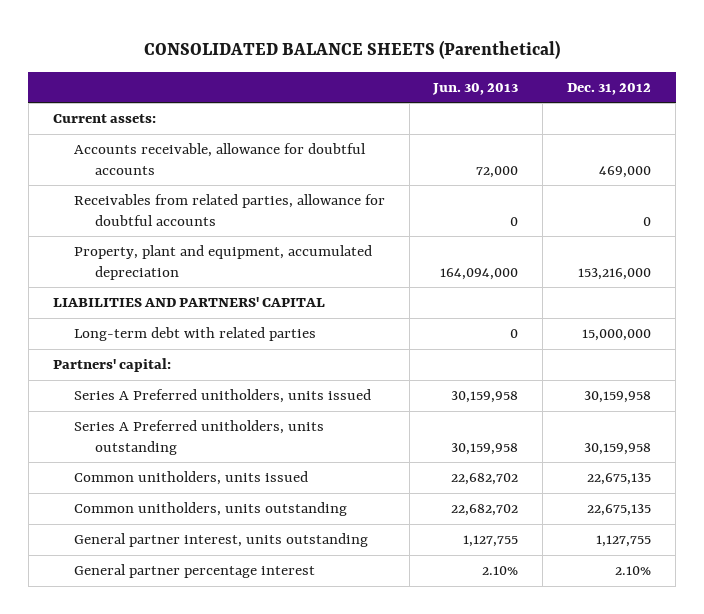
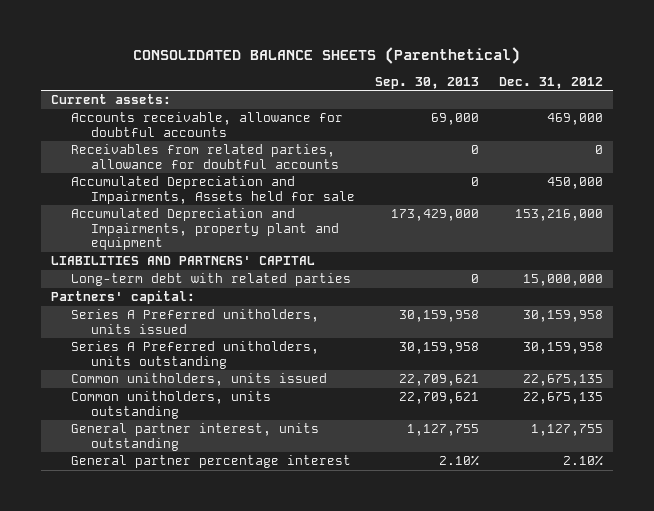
[432,82,519,95] Jun. 30, 2013 -> none
none -> [374,76,479,89] Sep. 30, 2013
none -> [70,176,355,204] Accumulated Depreciation and Impairments, Assets held for sale
[73,245,372,280] Property, plant and equipment, accumulated depreciation -> [70,208,339,251] Accumulated Depreciation and Impairments, property plant and equipment

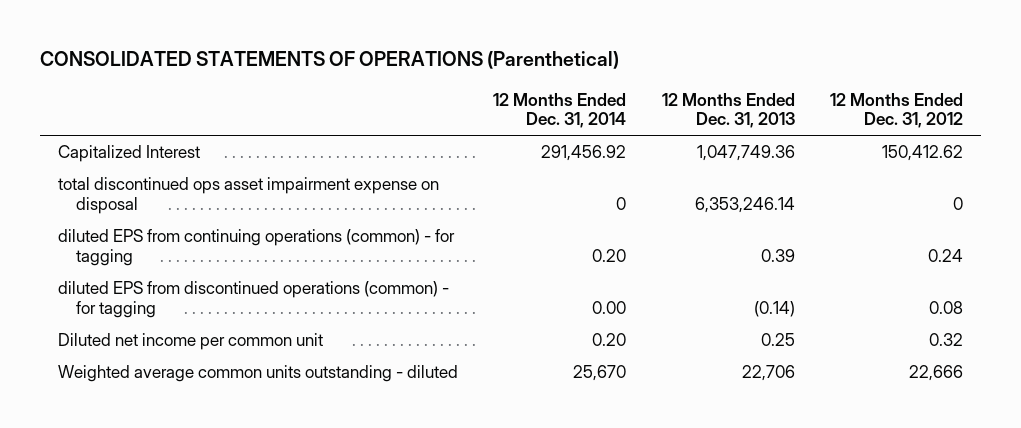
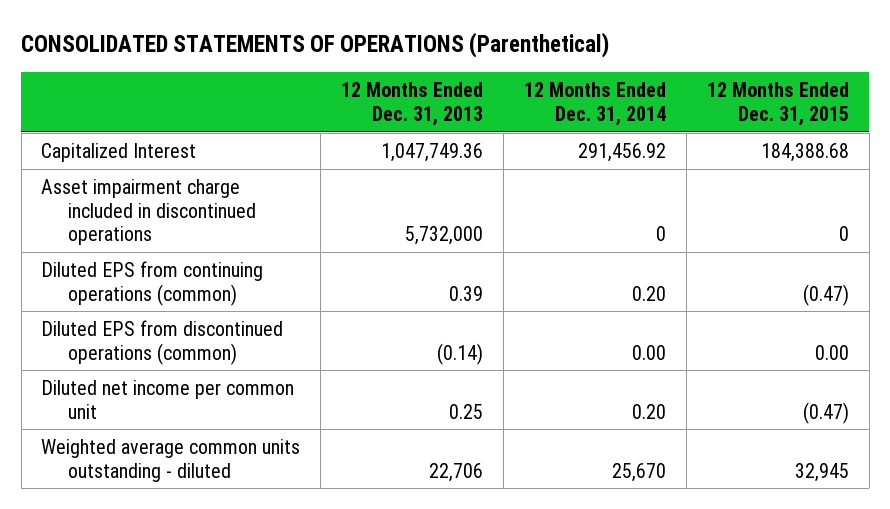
[830,92,964,129] 12 Months Ended Dec. 31, 2012 -> none
none -> [706,82,849,126] 12 Months Ended Dec. 31, 2015
[57,177,439,215] total discontinued ops asset impairment expense on disposal -> [41,178,256,246] Asset impairment charge included in discontinued operations
[694,197,795,214] 6,353,246.14 -> [405,226,484,246] 5,732,000
[57,229,455,267] diluted EPS from continuing operations (common) - for tagging -> [41,260,264,306] Diluted EPS from continuing operations (common)
[57,281,449,319] diluted EPS from discontinued operations (common) - for tagging -> [41,319,284,365] Diluted EPS from discontinued operations (common)

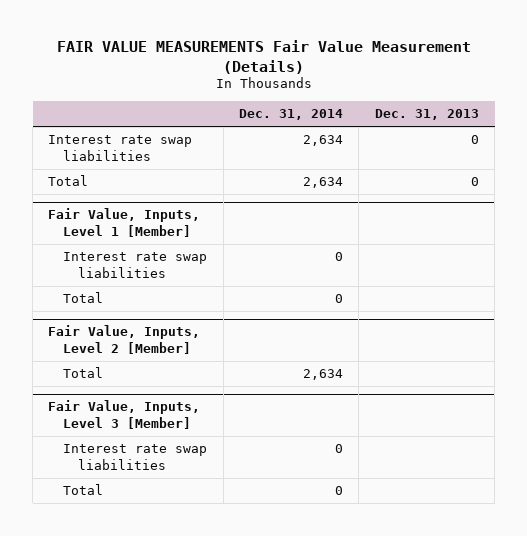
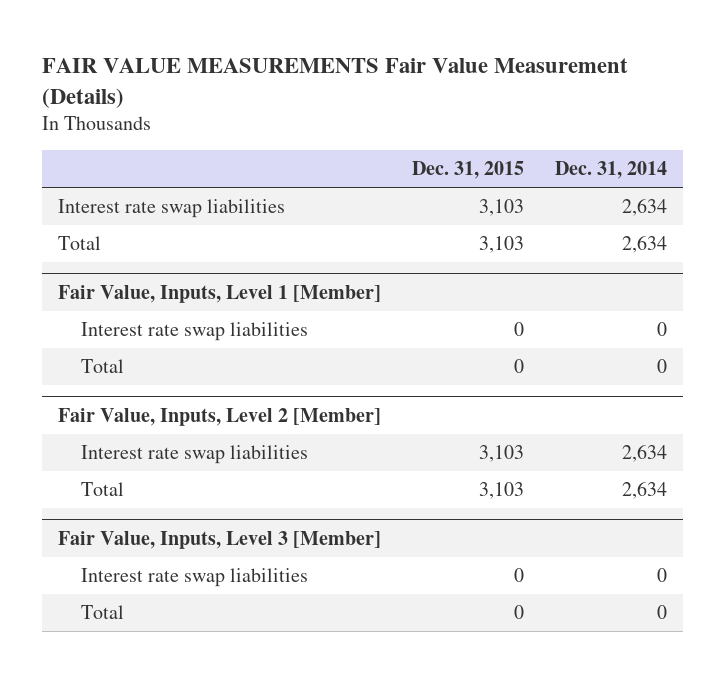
[374,109,479,121] Dec. 31, 2013 -> none
none -> [412,161,525,180] Dec. 31, 2015
none -> [80,445,308,465] Interest rate swap liabilities

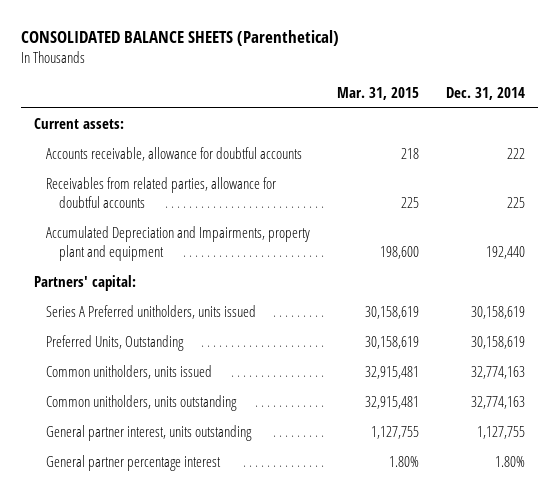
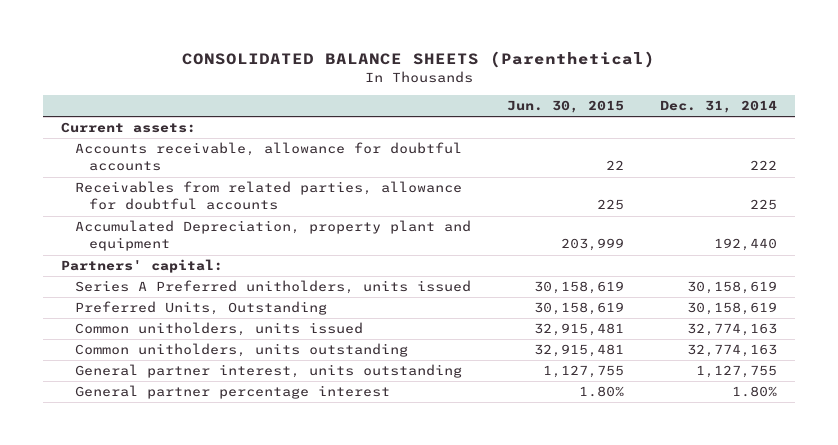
[337,86,420,100] Mar. 31, 2015 -> none
none -> [507,100,625,114] Jun. 30, 2015
[46,226,311,261] Accumulated Depreciation and Impairments, property plant and equipment -> [75,220,472,252] Accumulated Depreciation, property plant and equipment

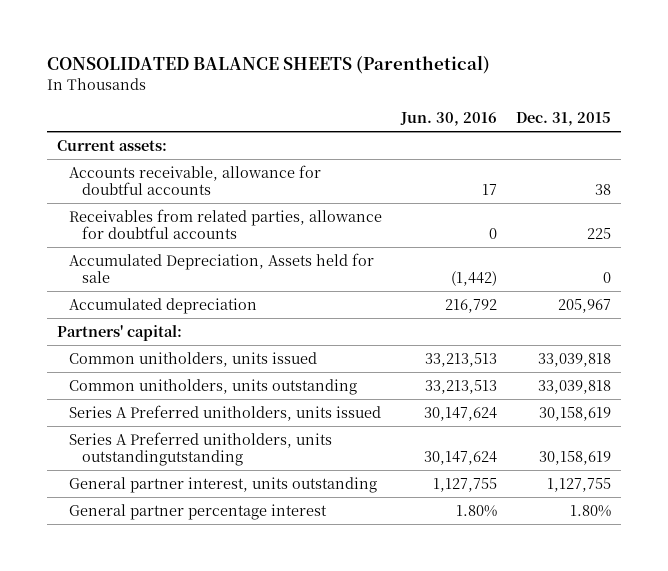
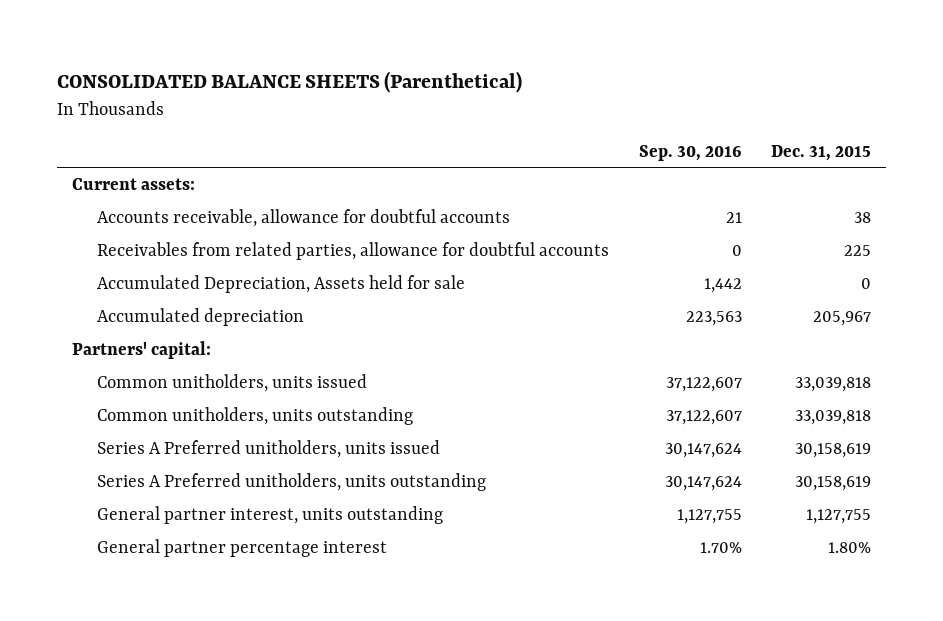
[400,112,498,127] Jun. 30, 2016 -> none
none -> [638,144,742,161] Sep. 30, 2016
[69,431,333,467] Series A Preferred unitholders, units outstandingutstanding -> [97,473,487,492] Series A Preferred unitholders, units outstanding

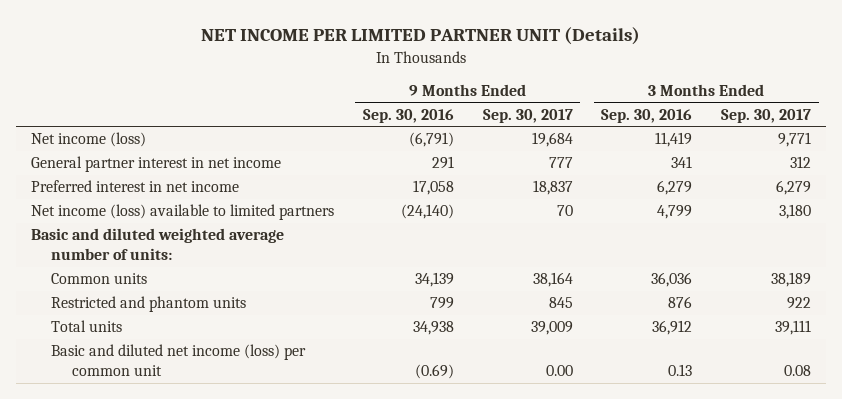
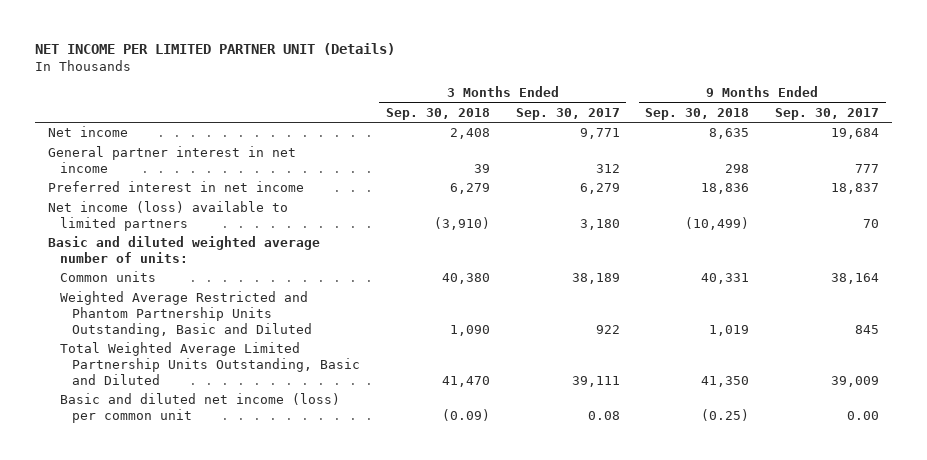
[362,108,454,123] Sep. 30, 2016 -> none
[601,108,693,123] Sep. 30, 2016 -> none
none -> [385,108,490,121] Sep. 30, 2018
none -> [645,108,750,121] Sep. 30, 2018
[30,132,146,148] Net income (loss) -> [47,126,128,138] Net income
[51,296,247,313] Restricted and phantom units -> [59,291,313,337] Weighted Average Restricted and Phantom Partnership Units Outstanding, Basic and Diluted
[51,320,123,333] Total units -> [59,342,361,385] Total Weighted Average Limited Partnership Units Outstanding, Basic and Diluted

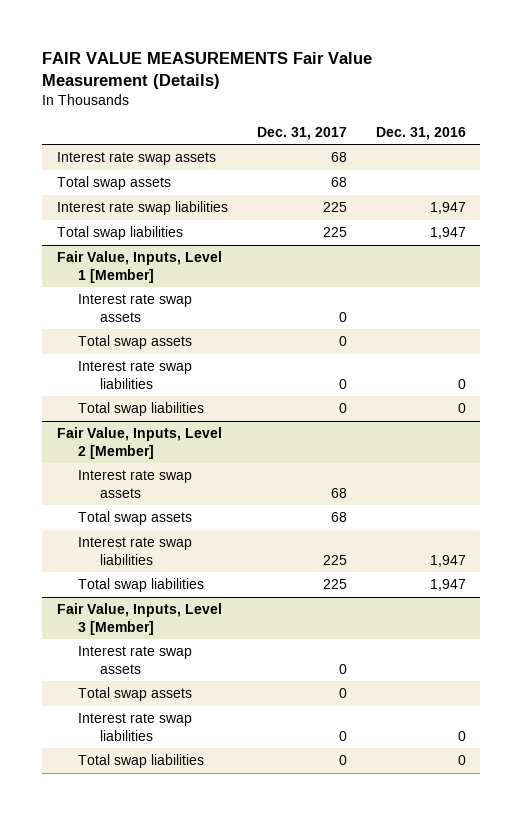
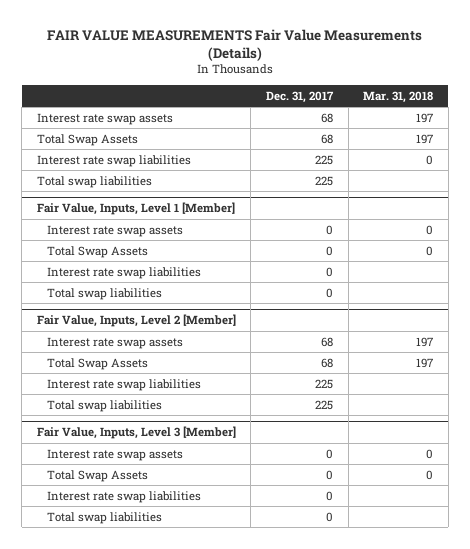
[42,52,373,90] FAIR VALUE MEASUREMENTS Fair Value Measurement (Details) -> [46,28,422,61] FAIR VALUE MEASUREMENTS Fair Value Measurements (Details)
[375,126,466,140] Dec. 31, 2016 -> none
none -> [363,90,434,103] Mar. 31, 2018
[56,176,171,191] Total swap assets -> [36,133,138,146] Total Swap Assets
[78,335,193,350] Total swap assets -> [46,245,148,258] Total Swap Assets
[78,511,193,526] Total swap assets -> [46,357,148,370] Total Swap Assets
[78,687,193,702] Total swap assets -> [46,469,148,482] Total Swap Assets

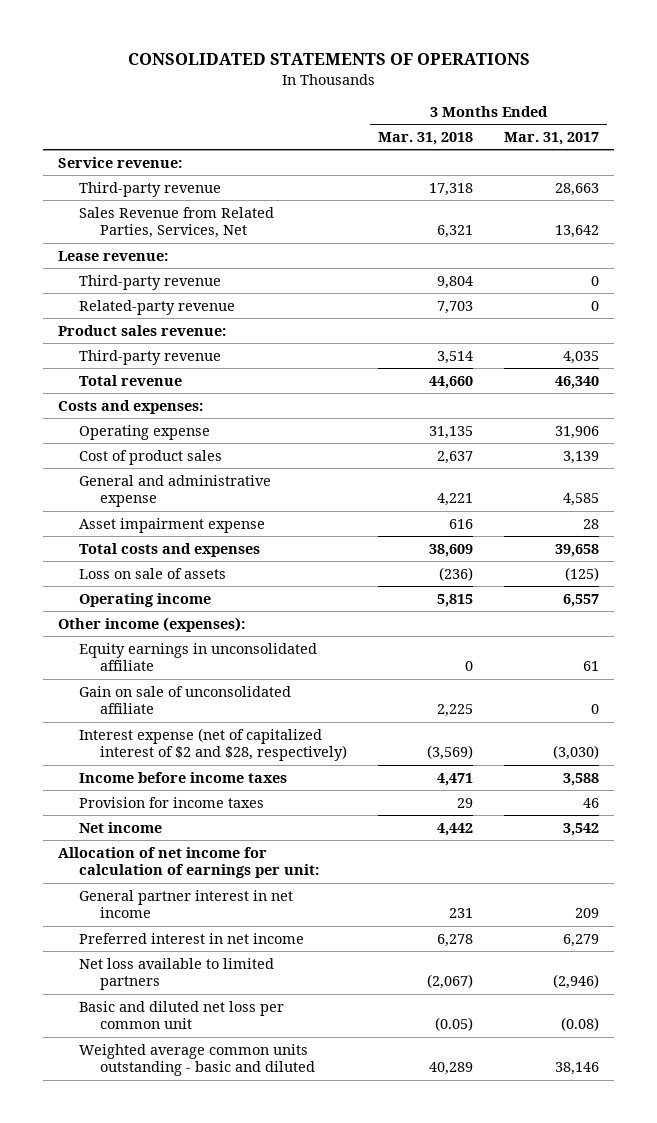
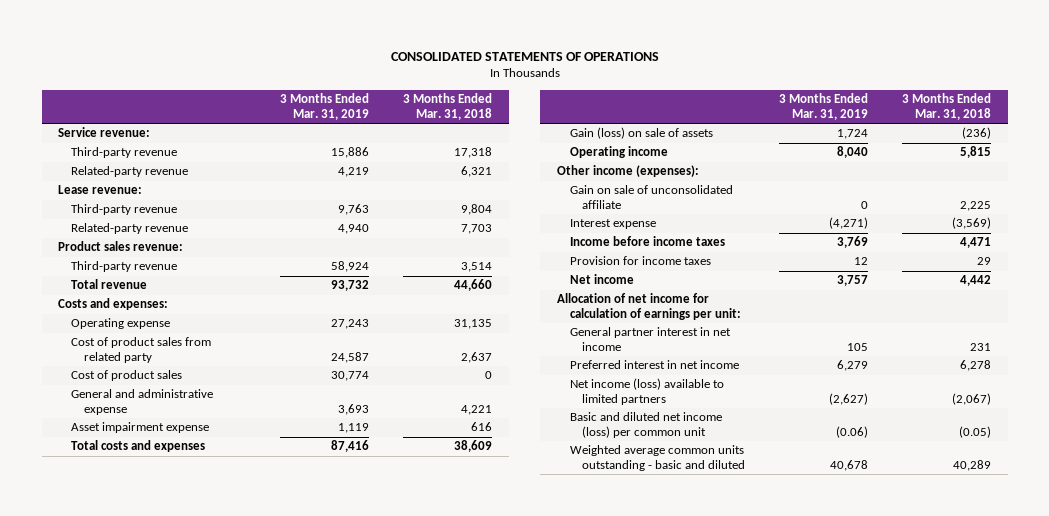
[503,131,599,145] Mar. 31, 2017 -> none
none -> [280,93,370,120] 3 Months Ended Mar. 31, 2019
[79,206,275,239] Sales Revenue from Related Parties, Services, Net -> [71,166,189,178] Related-party revenue
none -> [71,337,212,364] Cost of product sales from related party
[437,450,474,464] 2,637 -> [485,371,493,380] 0
[79,567,227,579] Loss on sale of assets -> [569,127,713,140] Gain (loss) on sale of assets
[79,642,318,672] Equity earnings in unconsolidated affiliate -> none
[79,727,348,762] Interest expense (net of capitalized interest of $2 and $28, respectively) -> [569,219,656,230] Interest expense
[79,957,275,991] Net loss available to limited partners -> [569,378,724,406] Net income (loss) available to limited partners
[79,1000,285,1030] Basic and diluted net loss per common unit -> [569,412,722,439] Basic and diluted net income (loss) per common unit

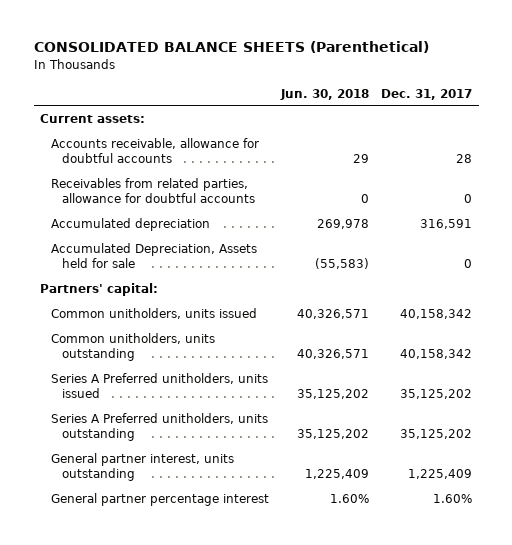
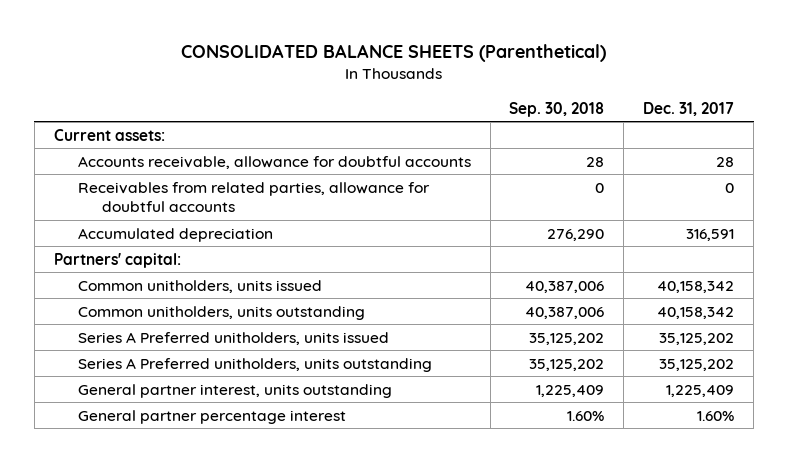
[280,88,370,100] Jun. 30, 2018 -> none
none -> [509,101,605,117] Sep. 30, 2018
[50,242,257,268] Accumulated Depreciation, Assets held for sale -> none

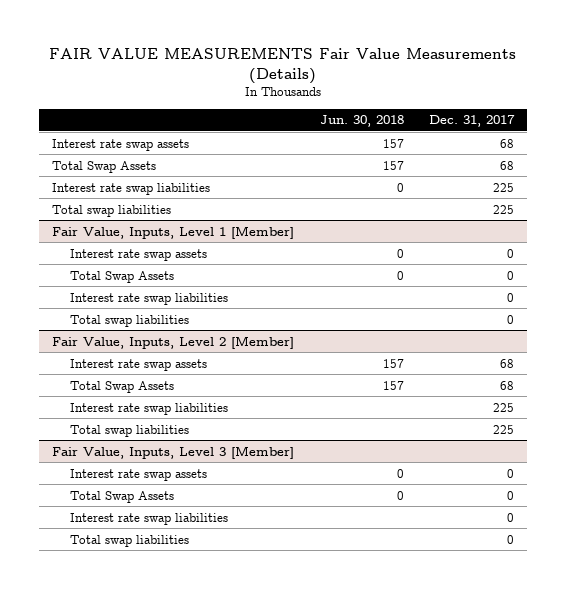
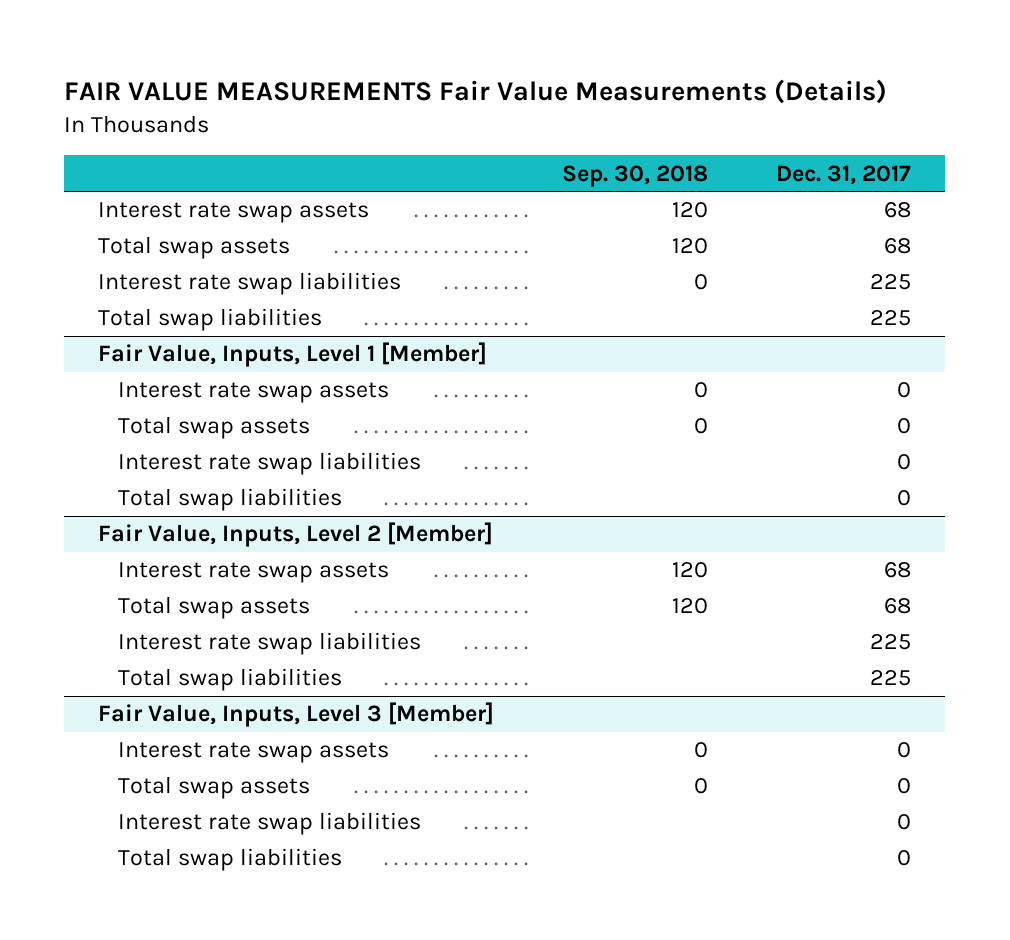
[319,115,404,128] Jun. 30, 2018 -> none
none -> [562,164,709,187] Sep. 30, 2018
[51,160,156,173] Total Swap Assets -> [98,236,291,260] Total swap assets
[70,270,175,283] Total Swap Assets -> [117,416,310,440] Total swap assets
[70,380,175,393] Total Swap Assets -> [117,596,310,620] Total swap assets
[70,490,175,503] Total Swap Assets -> [117,776,310,800] Total swap assets

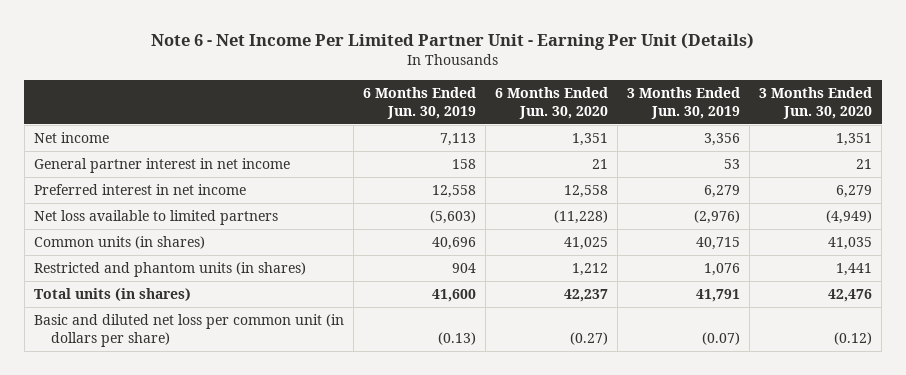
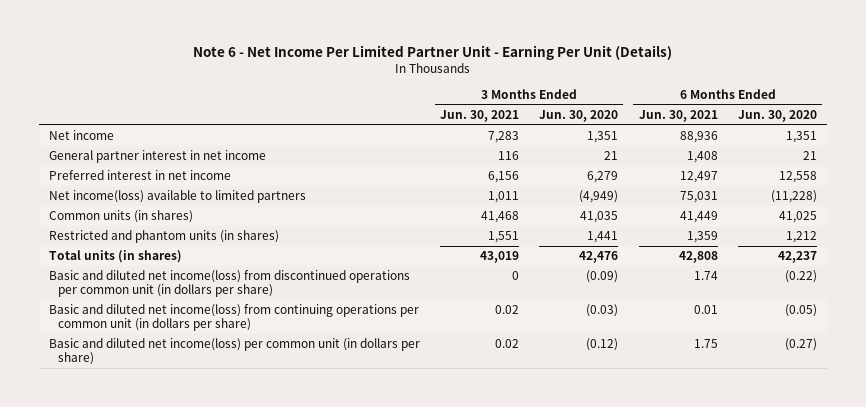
[362,86,476,119] 6 Months Ended Jun. 30, 2019 -> none
[627,86,741,119] 3 Months Ended Jun. 30, 2019 -> none
none -> [440,110,520,123] Jun. 30, 2021
none -> [638,110,718,123] Jun. 30, 2021
[33,210,278,226] Net loss available to limited partners -> [48,190,306,204] Net income(loss) available to limited partners
none -> [48,270,410,298] Basic and diluted net income(loss) from discontinued operations per common unit (in dollars per share)
none -> [48,304,419,332] Basic and diluted net income(loss) from continuing operations per common unit (in dollars per share)
[33,314,344,348] Basic and diluted net loss per common unit (in dollars per share) -> [48,338,420,366] Basic and diluted net income(loss) per common unit (in dollars per share)

